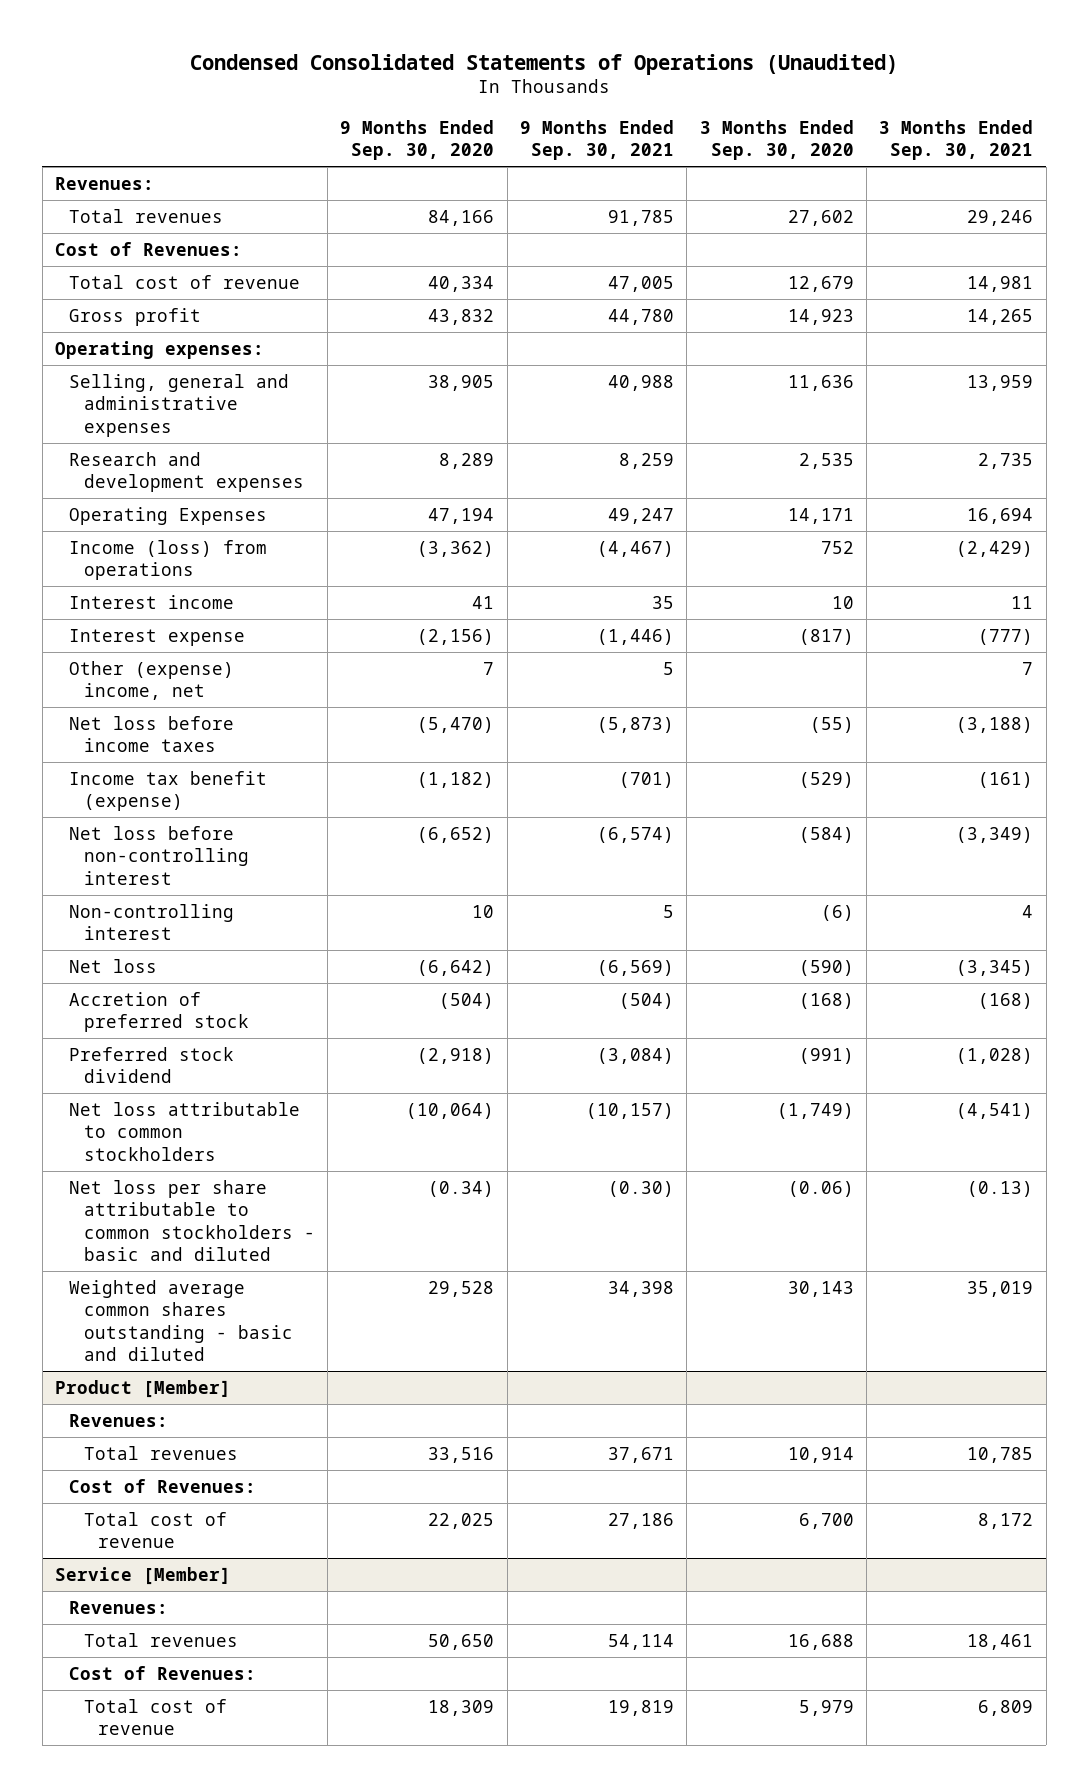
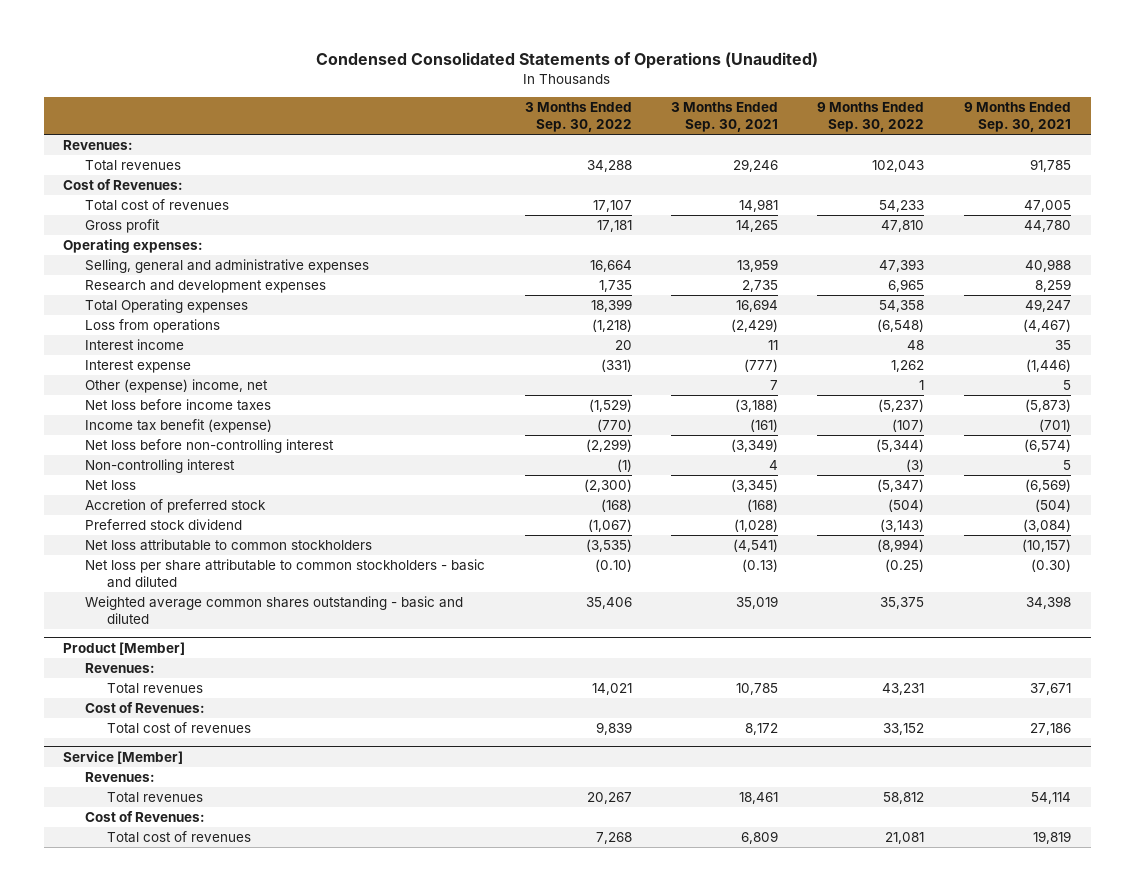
[340,119,495,161] 9 Months Ended Sep. 30, 2020 -> none
[699,119,854,161] 3 Months Ended Sep. 30, 2020 -> none
none -> [524,102,632,133] 3 Months Ended Sep. 30, 2022
none -> [817,102,925,133] 9 Months Ended Sep. 30, 2022
[69,274,301,289] Total cost of revenue -> [85,199,230,212] Total cost of revenues
[69,506,268,525] Operating Expenses -> [85,299,249,314] Total Operating expenses
[69,539,268,581] Income (loss) from operations -> [85,319,221,334] Loss from operations
[83,1511,227,1549] Total cost of revenue -> [107,722,252,735] Total cost of revenues
[83,1698,227,1736] Total cost of revenue -> [107,831,252,844] Total cost of revenues

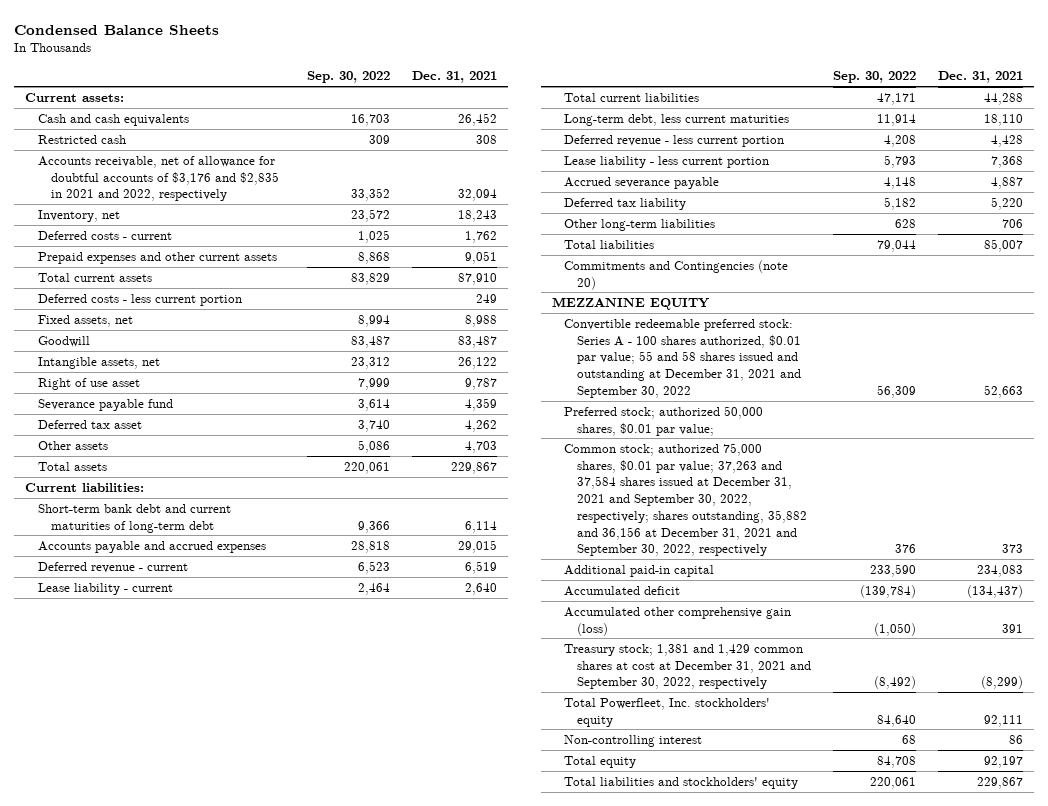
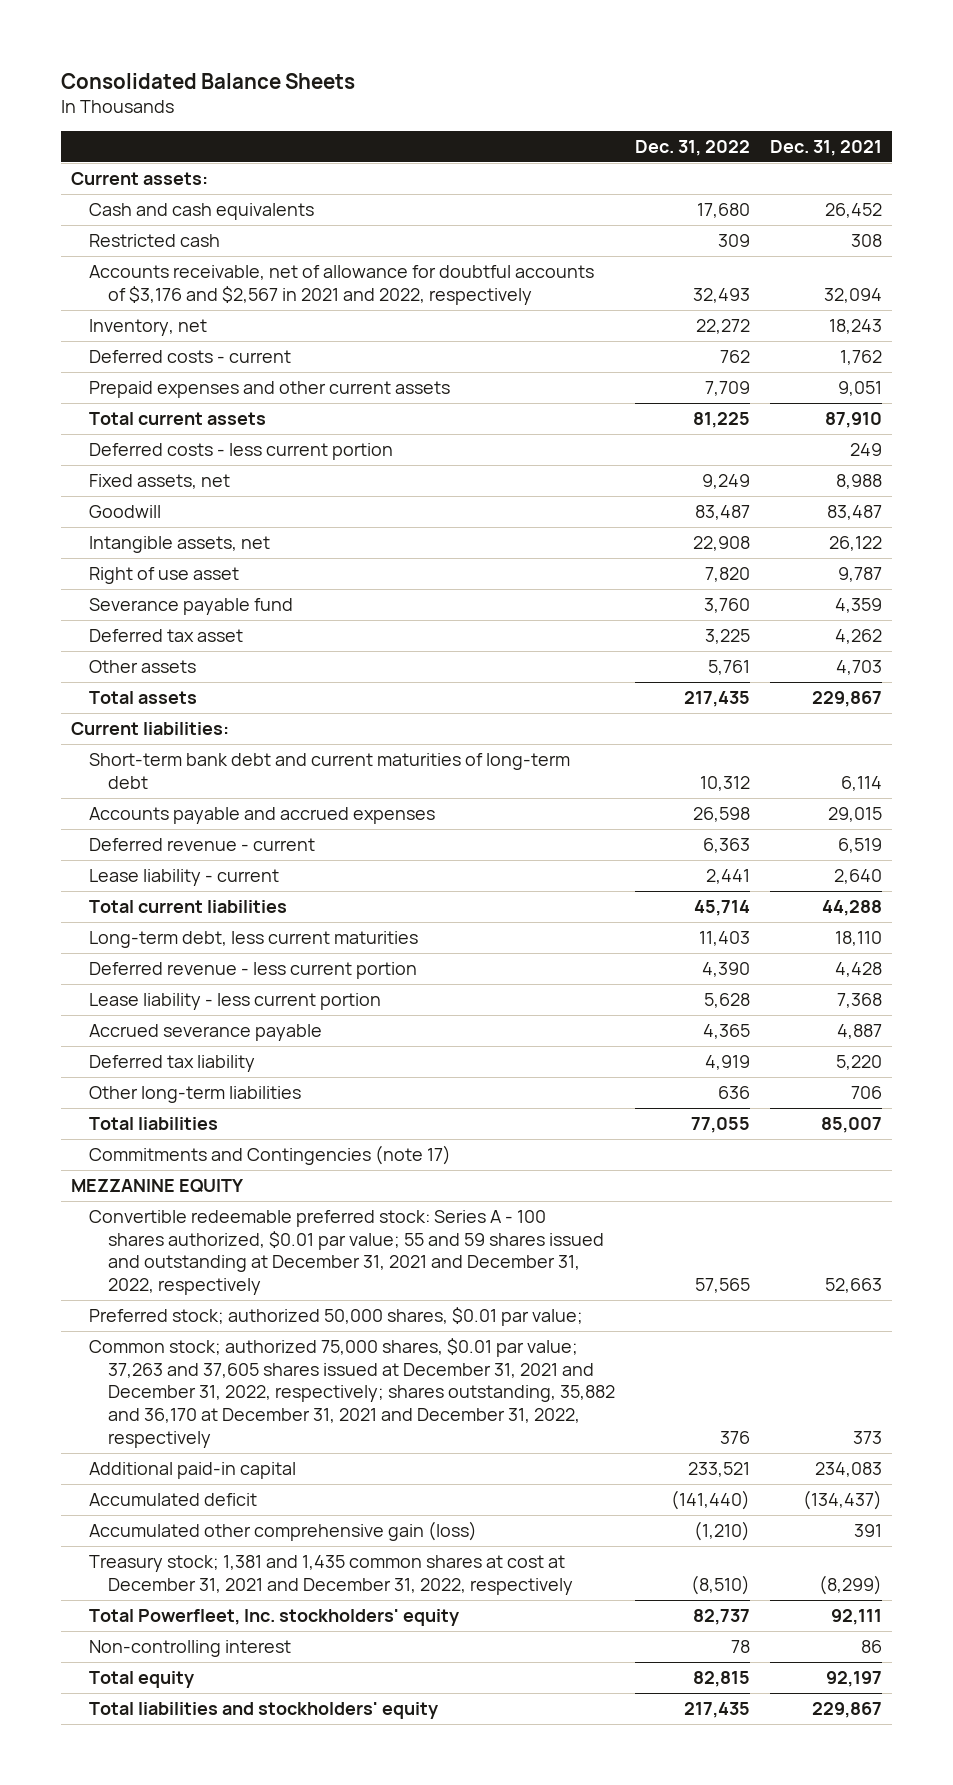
[14,24,220,35] Condensed Balance Sheets -> [61,72,356,89] Consolidated Balance Sheets
[306,71,390,84] Sep. 30, 2022 -> none
none -> [634,139,750,156] Dec. 31, 2022
[37,155,279,202] Accounts receivable, net of allowance for doubtful accounts of $3,176 and $2,835 in 2021 and 2022, respectively -> [89,265,595,305] Accounts receivable, net of allowance for doubtful accounts of $3,176 and $2,567 in 2021 and 2022, respectively
[564,259,789,290] Commitments and Contingencies (note 20) -> [89,1145,452,1166] Commitments and Contingencies (note 17)
[564,318,802,398] Convertible redeemable preferred stock: Series A - 100 shares authorized, $0.01 par value; 55 and 58 shares issued and outstanding at December 31, 2021 and September 30, 2022 -> [89,1210,604,1295] Convertible redeemable preferred stock: Series A - 100 shares authorized, $0.01 par value; 55 and 59 shares issued and outstanding at December 31, 2021 and December 31, 2022, respectively
[564,442,808,557] Common stock; authorized 75,000 shares, $0.01 par value; 37,263 and 37,584 shares issued at December 31, 2021 and September 30, 2022, respectively; shares outstanding, 35,882 and 36,156 at December 31, 2021 and September 30, 2022, respectively -> [89,1338,615,1448] Common stock; authorized 75,000 shares, $0.01 par value; 37,263 and 37,605 shares issued at December 31, 2021 and December 31, 2022, respectively; shares outstanding, 35,882 and 36,170 at December 31, 2021 and December 31, 2022, respectively
[564,643,812,690] Treasury stock; 1,381 and 1,429 common shares at cost at December 31, 2021 and September 30, 2022, respectively -> [89,1555,573,1595] Treasury stock; 1,381 and 1,435 common shares at cost at December 31, 2021 and December 31, 2022, respectively

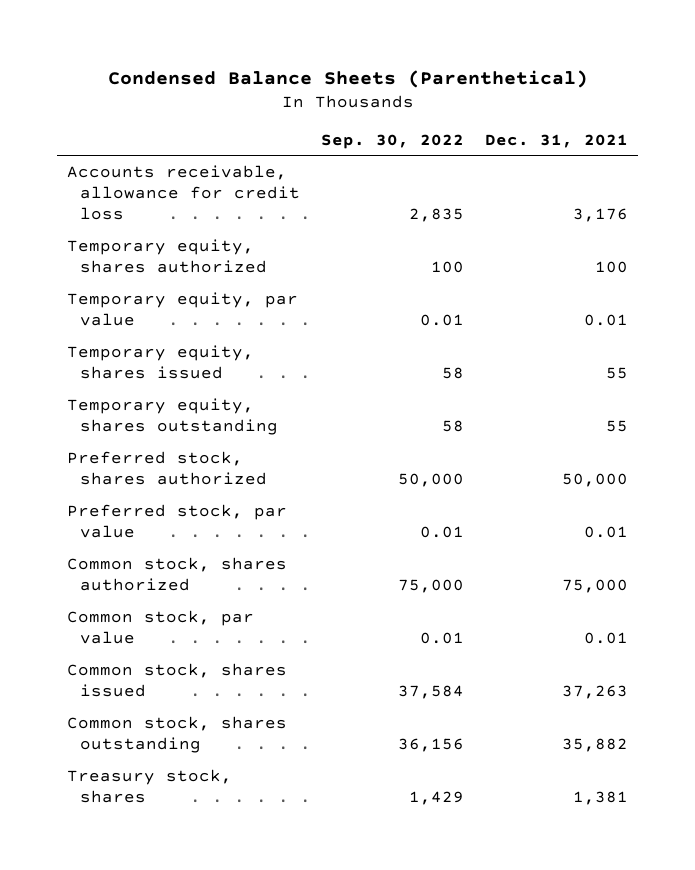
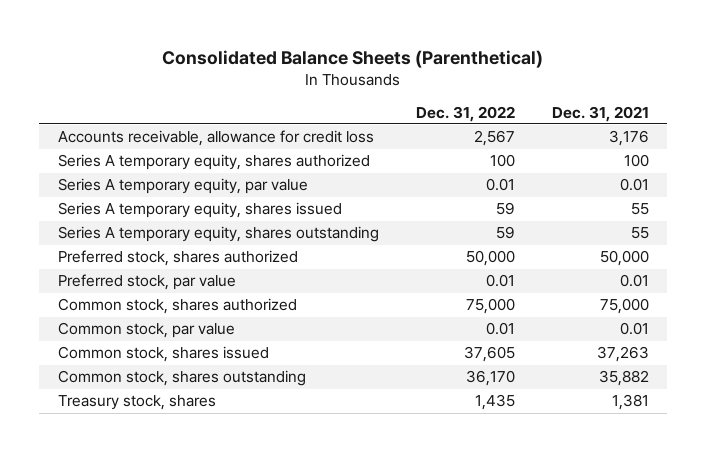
[107,69,588,88] Condensed Balance Sheets (Parenthetical) -> [162,49,544,68] Consolidated Balance Sheets (Parenthetical)
[320,133,464,149] Sep. 30, 2022 -> none
none -> [415,105,515,122] Dec. 31, 2022
[67,238,268,274] Temporary equity, shares authorized -> [57,154,370,171] Series A temporary equity, shares authorized
[67,291,299,327] Temporary equity, par value -> [57,178,308,195] Series A temporary equity, par value
[67,344,255,380] Temporary equity, shares issued -> [57,202,342,219] Series A temporary equity, shares issued
[67,397,279,436] Temporary equity, shares outstanding -> [57,226,379,243] Series A temporary equity, shares outstanding

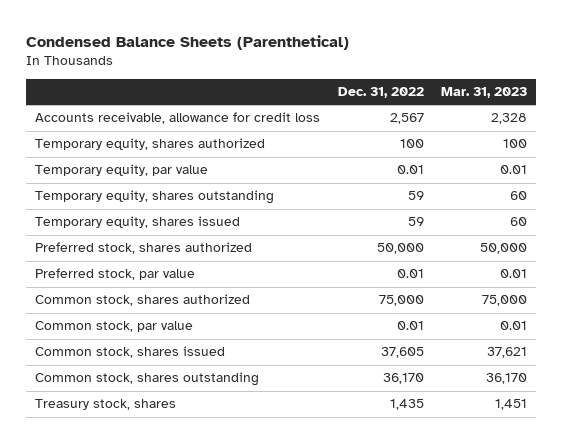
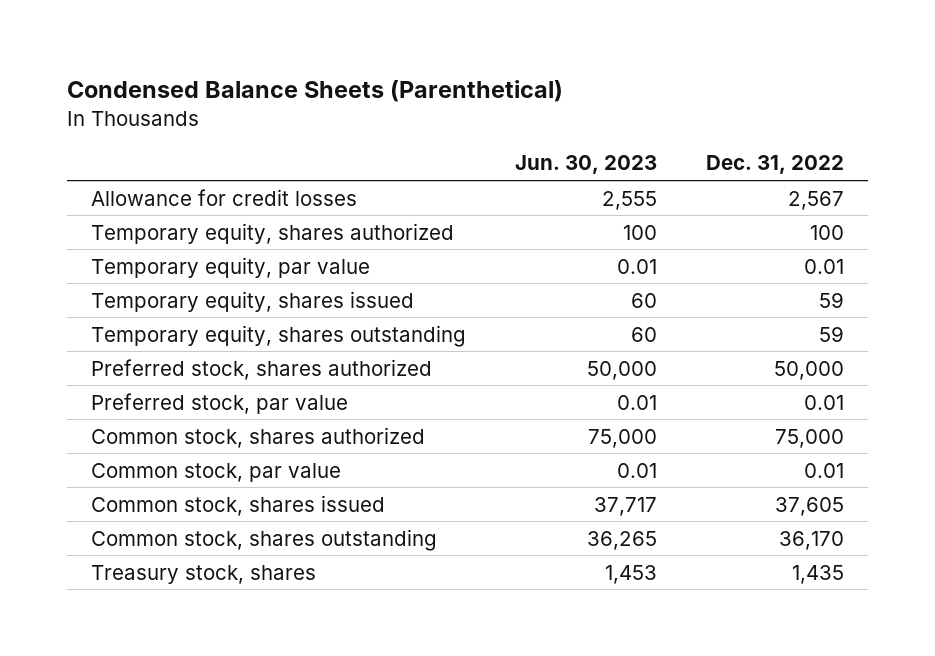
[441,87,528,99] Mar. 31, 2023 -> none
none -> [514,155,657,175] Jun. 30, 2023
[34,112,320,125] Accounts receivable, allowance for credit loss -> [91,188,358,206] Allowance for credit losses
[34,190,274,205] Temporary equity, shares outstanding -> [91,324,467,347] Temporary equity, shares outstanding

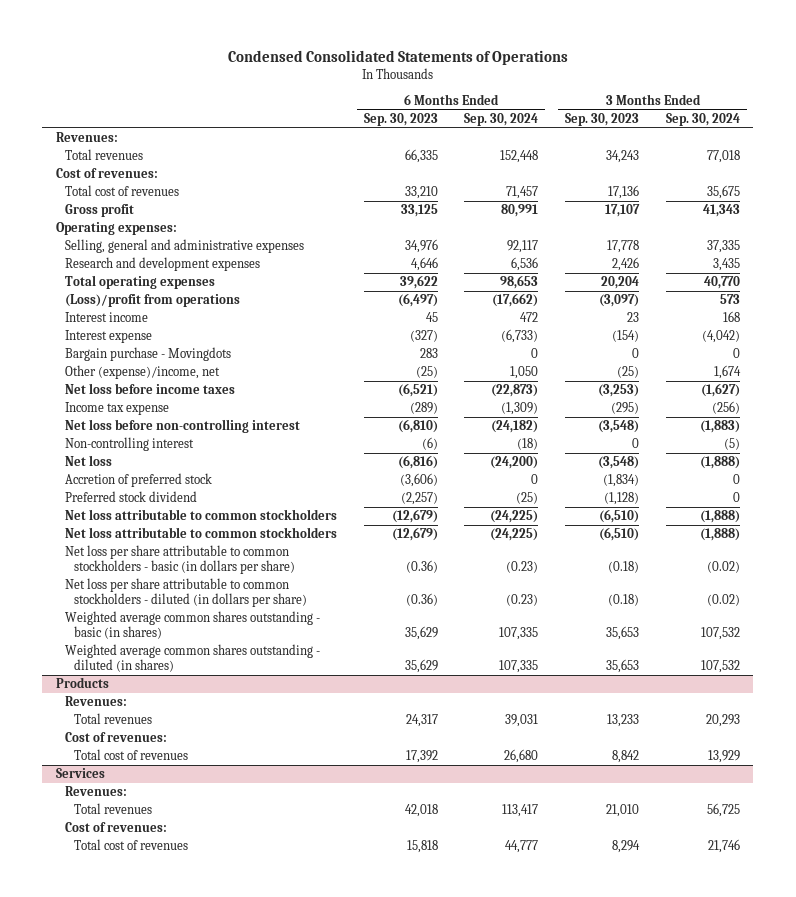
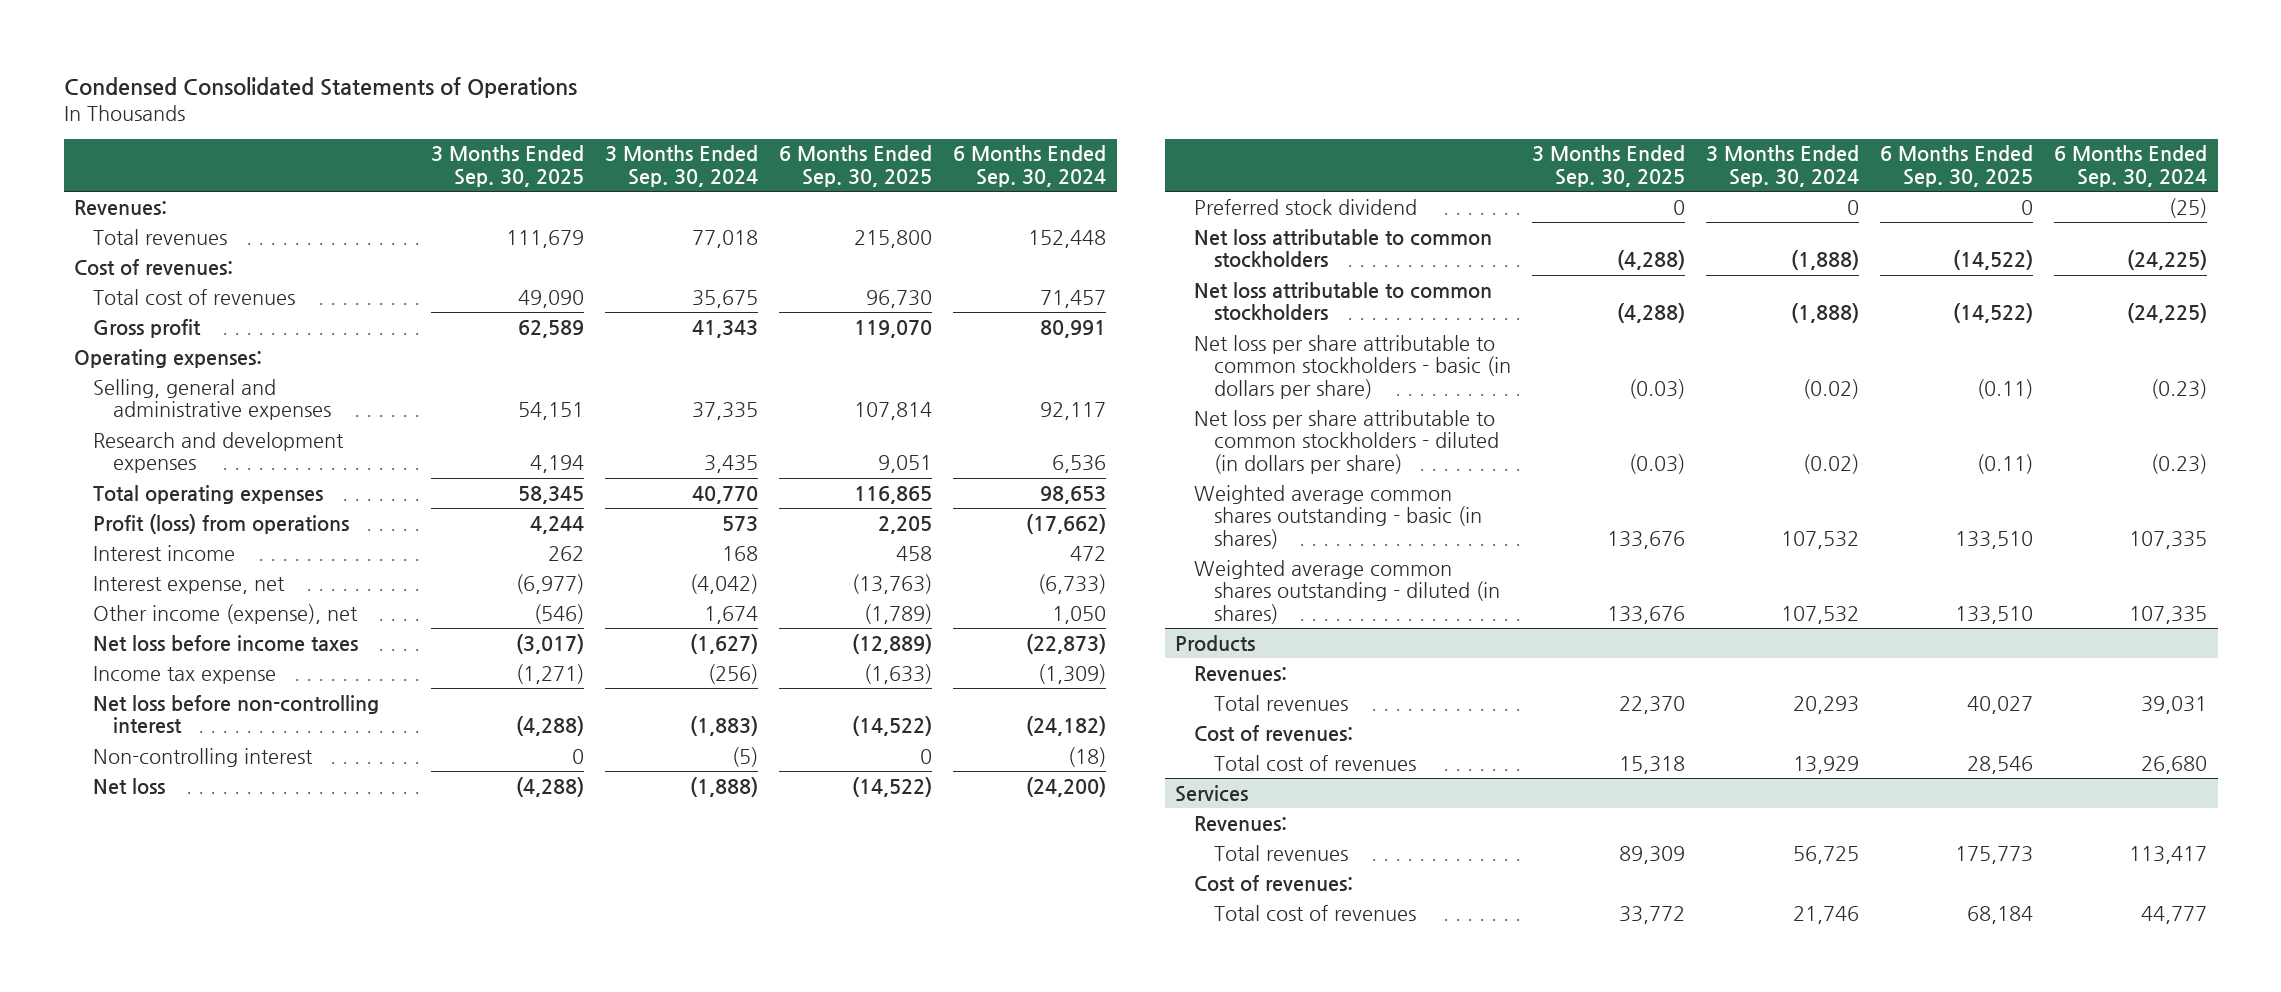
[363,113,438,127] Sep. 30, 2023 -> none
[565,113,640,127] Sep. 30, 2023 -> none
none -> [430,145,584,188] 3 Months Ended Sep. 30, 2025
none -> [778,145,932,188] 6 Months Ended Sep. 30, 2025
[64,294,240,308] (Loss)/profit from operations -> [93,513,350,534] Profit (loss) from operations
[64,347,231,362] Bargain purchase - Movingdots -> none
[64,330,152,344] Interest expense -> [93,575,286,594] Interest expense, net
[64,365,220,380] Other (expense)/income, net -> [93,603,359,624] Other income (expense), net
[64,473,212,488] Accretion of preferred stock -> none

